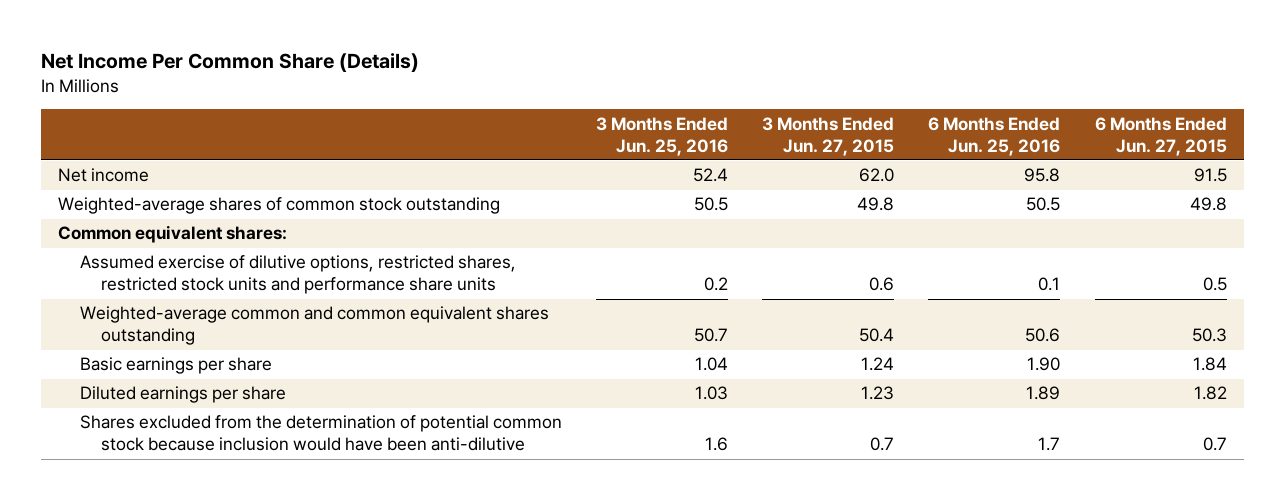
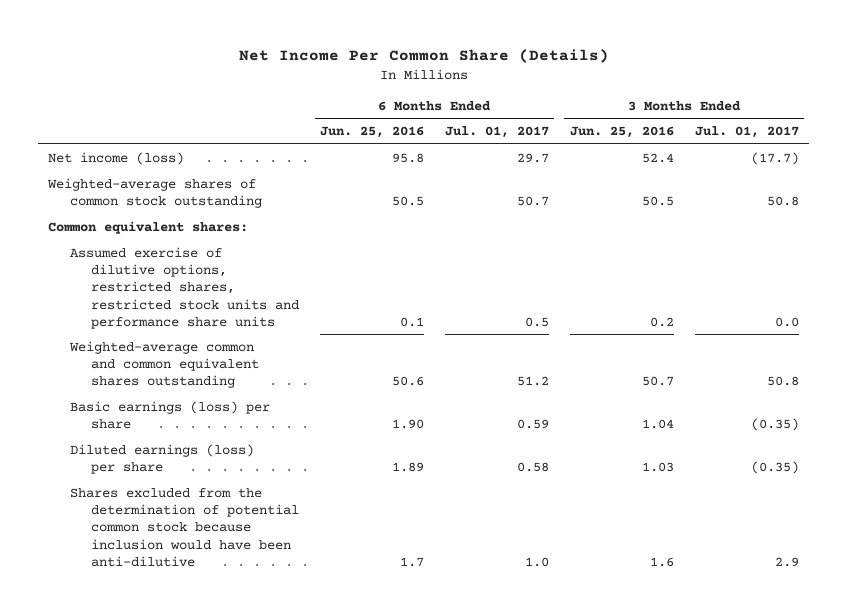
[762,116,895,156] 3 Months Ended Jun. 27, 2015 -> none
[1094,116,1227,156] 6 Months Ended Jun. 27, 2015 -> none
none -> [444,126,549,139] Jul. 01, 2017
none -> [694,126,799,139] Jul. 01, 2017
[58,168,150,183] Net income -> [48,151,185,165] Net income (loss)
[79,357,272,375] Basic earnings per share -> [69,400,270,430] Basic earnings (loss) per share
[79,386,286,404] Diluted earnings per share -> [69,443,254,475] Diluted earnings (loss) per share

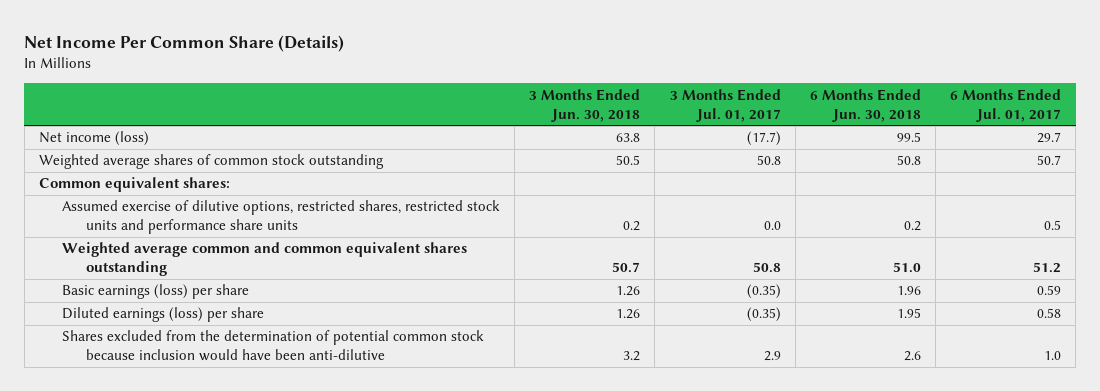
[319,126,424,139] Jun. 25, 2016 -> none
[569,126,674,139] Jun. 25, 2016 -> none
none -> [529,88,641,122] 3 Months Ended Jun. 30, 2018
none -> [809,88,921,122] 6 Months Ended Jun. 30, 2018
[47,177,262,209] Weighted-average shares of common stock outstanding -> [38,154,384,170] Weighted average shares of common stock outstanding
[68,340,259,389] Weighted-average common and common equivalent shares outstanding -> [62,242,468,277] Weighted average common and common equivalent shares outstanding

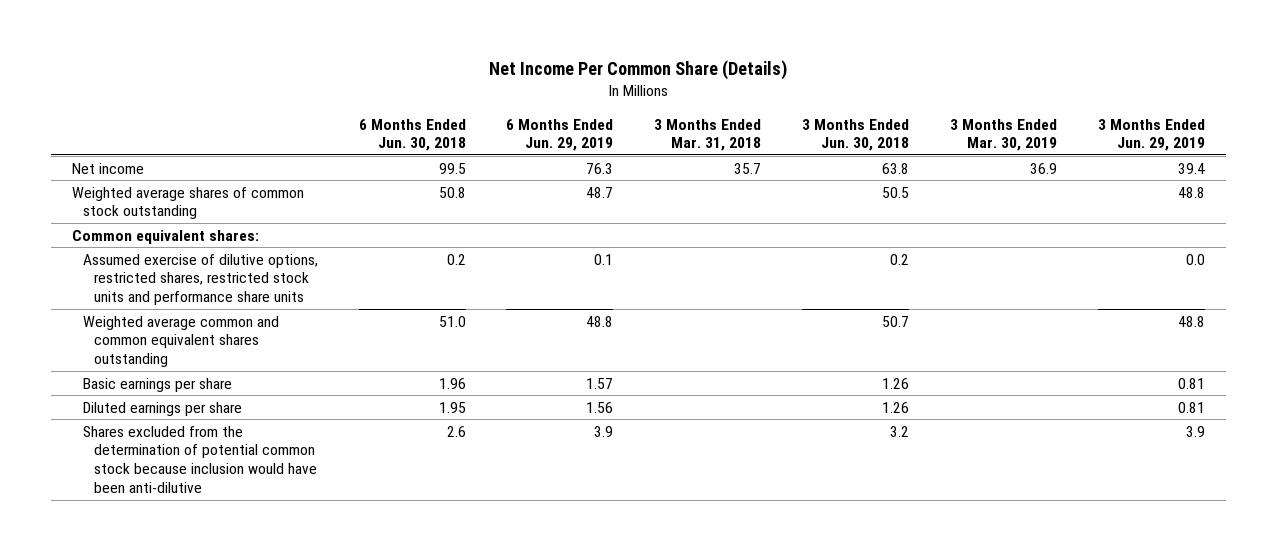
[669,88,781,122] 3 Months Ended Jul. 01, 2017 -> none
[949,88,1061,122] 6 Months Ended Jul. 01, 2017 -> none
none -> [506,118,614,152] 6 Months Ended Jun. 29, 2019
none -> [654,118,762,152] 3 Months Ended Mar. 31, 2018
none -> [950,118,1058,152] 3 Months Ended Mar. 30, 2019
none -> [1098,118,1206,152] 3 Months Ended Jun. 29, 2019
[38,131,149,147] Net income (loss) -> [71,162,144,174] Net income
[62,284,250,300] Basic earnings (loss) per share -> [82,377,232,392] Basic earnings per share
[62,307,265,323] Diluted earnings (loss) per share -> [82,401,242,416] Diluted earnings per share

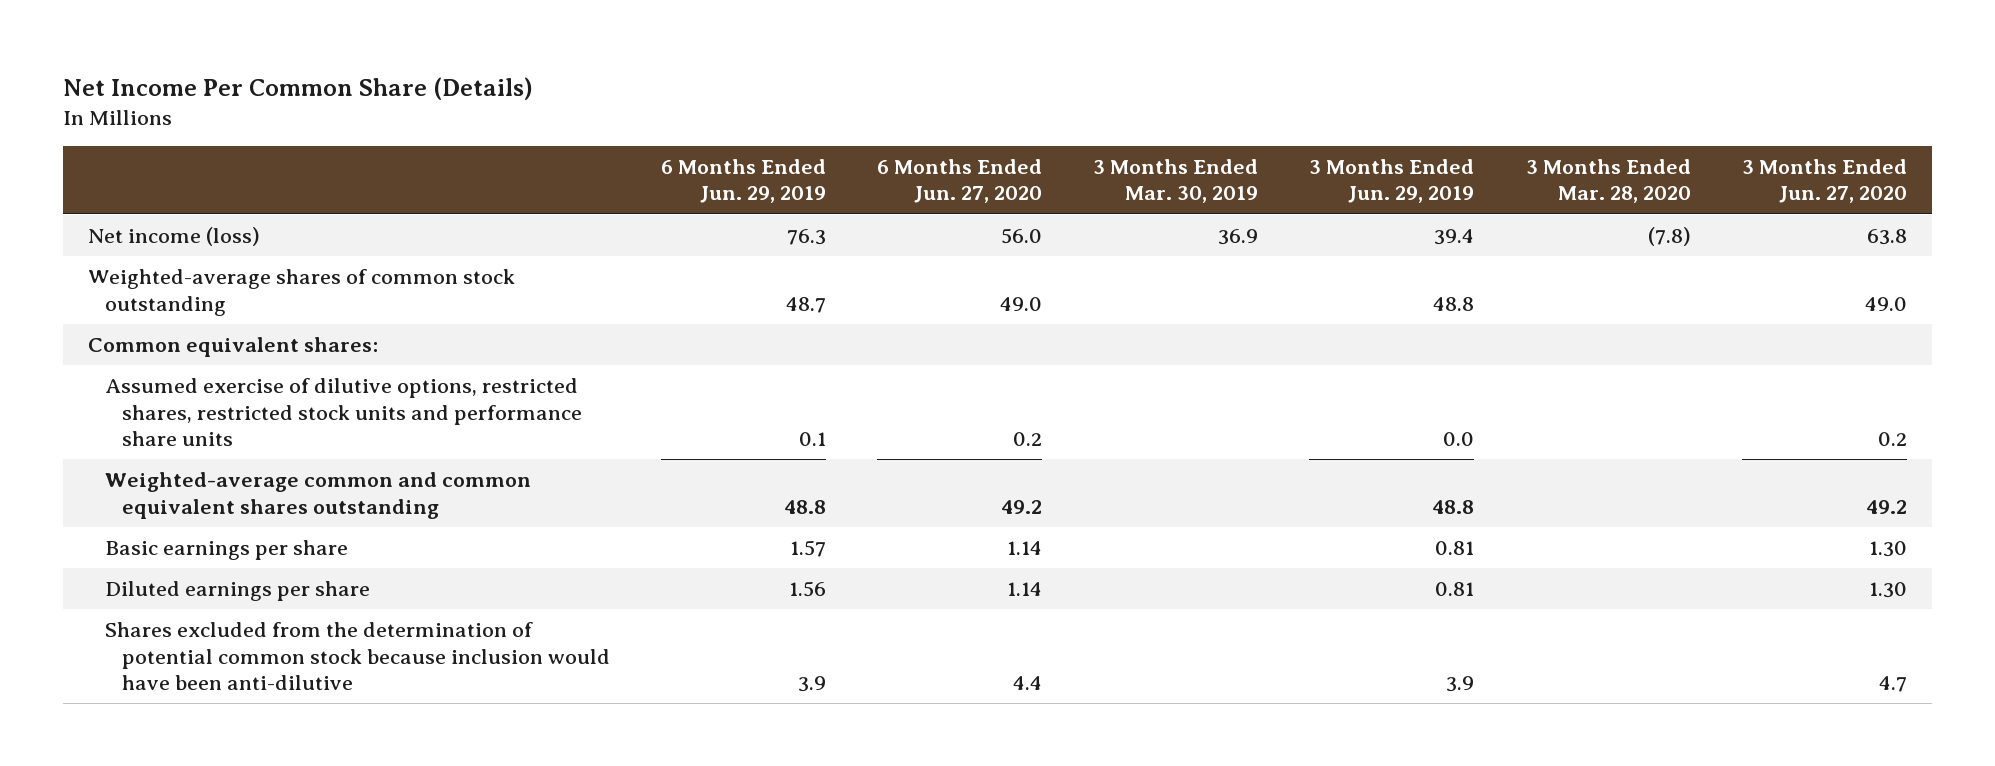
[358,118,466,152] 6 Months Ended Jun. 30, 2018 -> none
[654,118,762,152] 3 Months Ended Mar. 31, 2018 -> none
[802,118,910,152] 3 Months Ended Jun. 30, 2018 -> none
none -> [877,158,1043,204] 6 Months Ended Jun. 27, 2020
none -> [1525,158,1691,204] 3 Months Ended Mar. 28, 2020
none -> [1741,158,1907,204] 3 Months Ended Jun. 27, 2020
[71,162,144,174] Net income -> [88,226,261,246] Net income (loss)
[71,186,304,220] Weighted average shares of common stock outstanding -> [88,268,516,316] Weighted-average shares of common stock outstanding
[82,315,279,368] Weighted average common and common equivalent shares outstanding -> [105,471,532,519] Weighted-average common and common equivalent shares outstanding

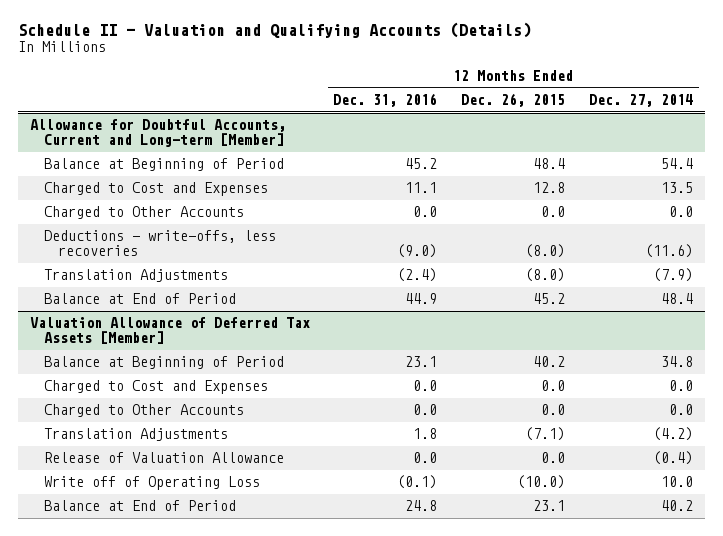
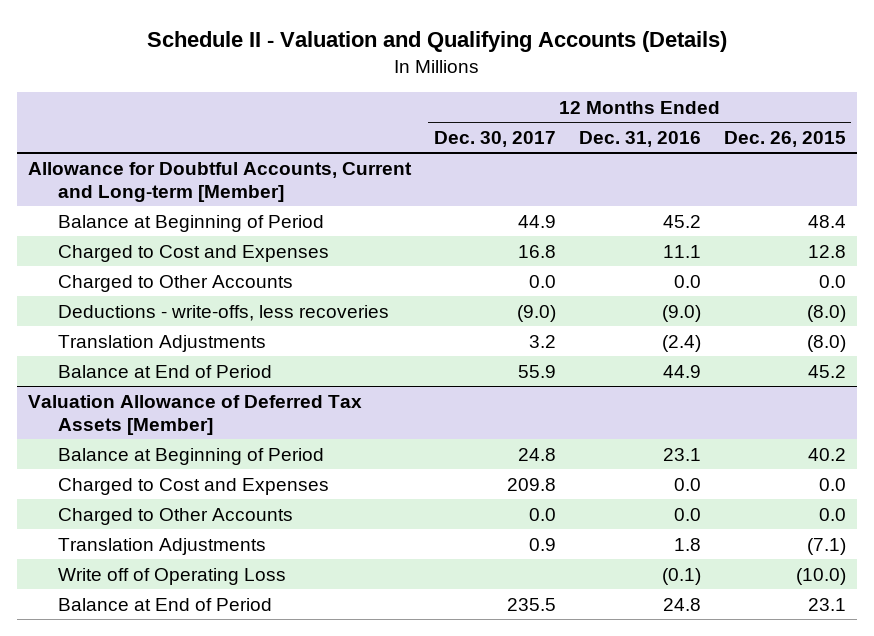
[588,94,693,108] Dec. 27, 2014 -> none
none -> [434,130,557,147] Dec. 30, 2017
[43,452,284,464] Release of Valuation Allowance -> none

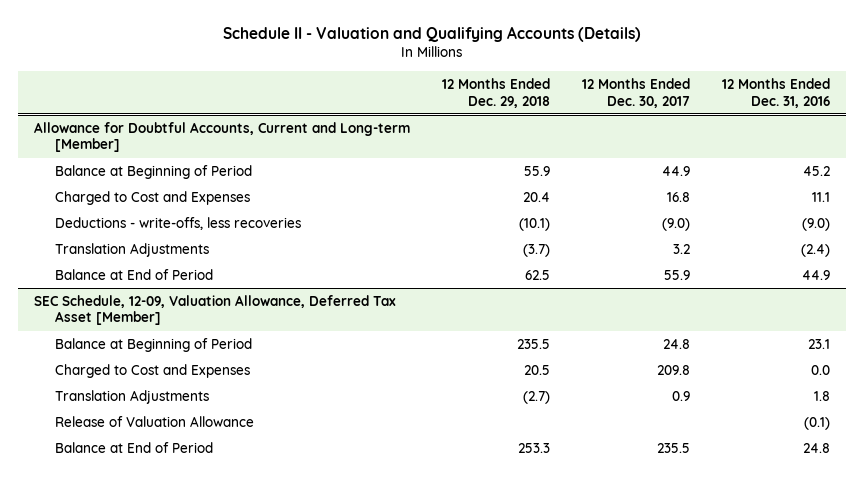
[723,130,846,147] Dec. 26, 2015 -> none
none -> [442,77,551,108] 12 Months Ended Dec. 29, 2018
[57,274,293,292] Charged to Other Accounts -> none
[28,394,363,435] Valuation Allowance of Deferred Tax Assets [Member] -> [33,294,396,326] SEC Schedule, 12-09, Valuation Allowance, Deferred Tax Asset [Member]
[57,507,293,525] Charged to Other Accounts -> none
[57,567,286,585] Write off of Operating Loss -> none
none -> [55,415,255,427] Release of Valuation Allowance

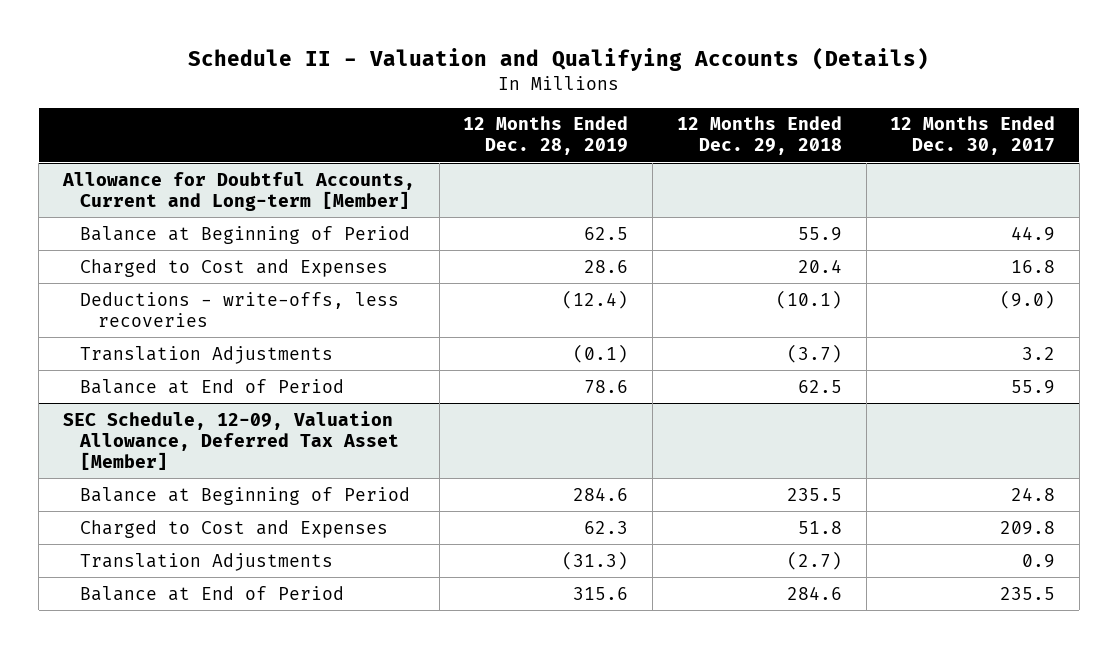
[722,77,831,108] 12 Months Ended Dec. 31, 2016 -> none
none -> [463,116,629,156] 12 Months Ended Dec. 28, 2019
[524,364,551,375] 20.5 -> [797,520,842,534] 51.8
[55,415,255,427] Release of Valuation Allowance -> none
[518,442,551,453] 253.3 -> [786,585,842,600] 284.6

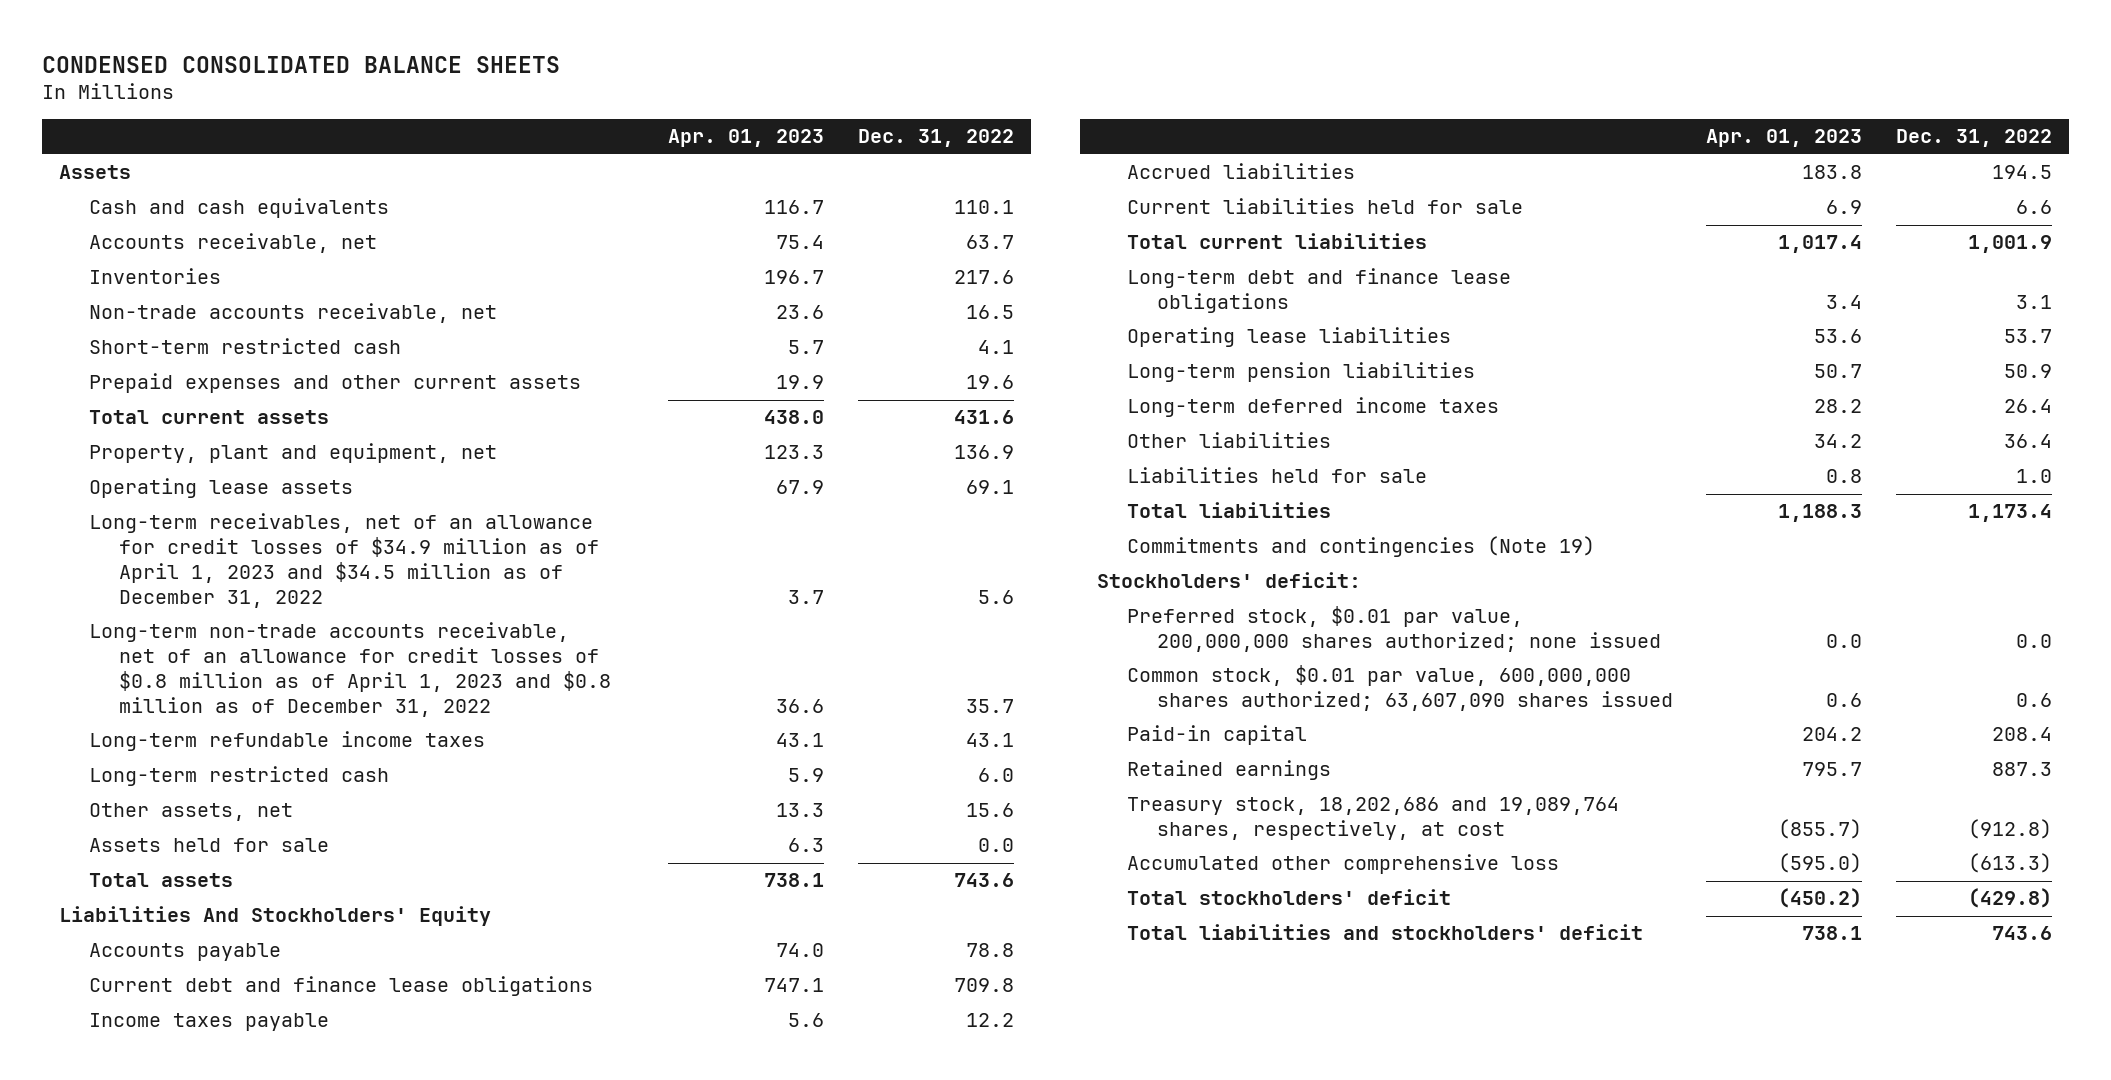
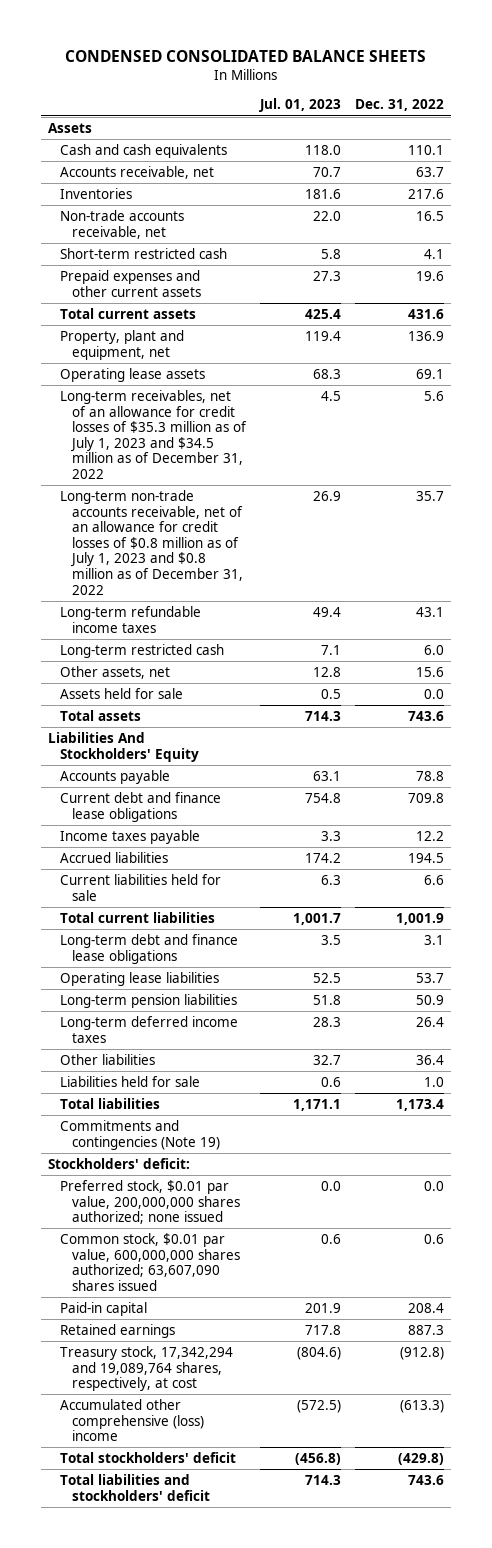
[668,129,825,148] Apr. 01, 2023 -> none
none -> [259,98,342,113] Jul. 01, 2023
[88,513,599,609] Long-term receivables, net of an allowance for credit losses of $34.9 million as of April 1, 2023 and $34.5 million as of December 31, 2022 -> [60,389,248,479] Long-term receivables, net of an allowance for credit losses of $35.3 million as of July 1, 2023 and $34.5 million as of December 31, 2022
[88,622,611,718] Long-term non-trade accounts receivable, net of an allowance for credit losses of $0.8 million as of April 1, 2023 and $0.8 million as of December 31, 2022 -> [60,489,244,595] Long-term non-trade accounts receivable, net of an allowance for credit losses of $0.8 million as of July 1, 2023 and $0.8 million as of December 31, 2022
[1126,797,1619,841] Treasury stock, 18,202,686 and 19,089,764 shares, respectively, at cost -> [60,1345,234,1392] Treasury stock, 17,342,294 and 19,089,764 shares, respectively, at cost
[1126,854,1559,875] Accumulated other comprehensive loss -> [60,1398,205,1442] Accumulated other comprehensive (loss) income

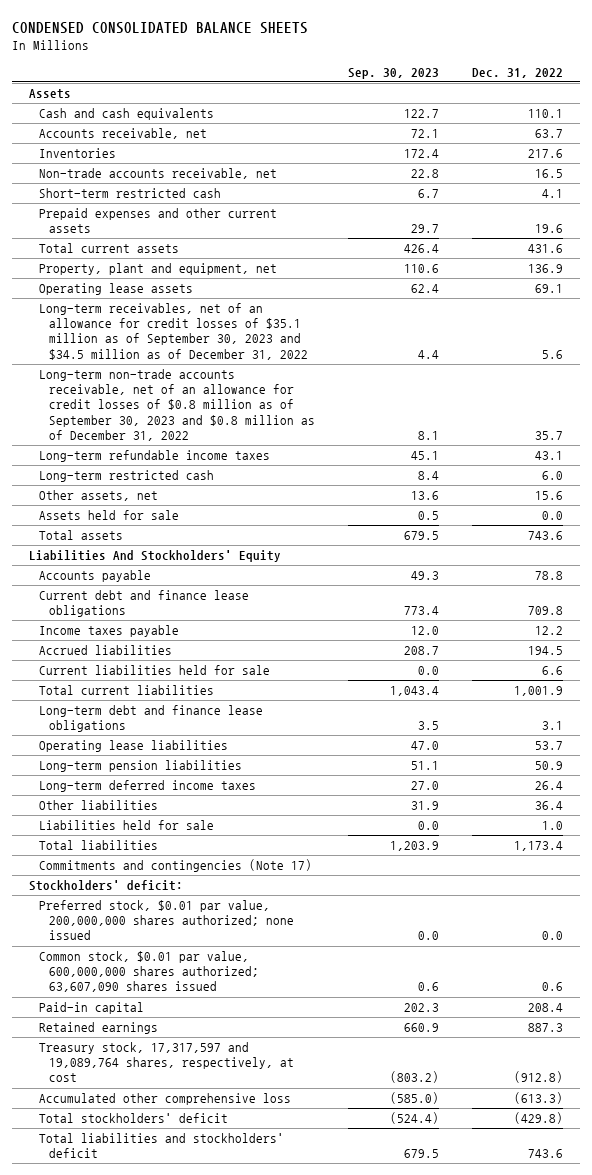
[259,98,342,113] Jul. 01, 2023 -> none
none -> [348,67,440,79] Sep. 30, 2023
[60,389,248,479] Long-term receivables, net of an allowance for credit losses of $35.3 million as of July 1, 2023 and $34.5 million as of December 31, 2022 -> [39,303,309,360] Long-term receivables, net of an allowance for credit losses of $35.1 million as of September 30, 2023 and $34.5 million as of December 31, 2022
[60,489,244,595] Long-term non-trade accounts receivable, net of an allowance for credit losses of $0.8 million as of July 1, 2023 and $0.8 million as of December 31, 2022 -> [39,369,316,441] Long-term non-trade accounts receivable, net of an allowance for credit losses of $0.8 million as of September 30, 2023 and $0.8 million as of December 31, 2022
[60,1119,221,1150] Commitments and contingencies (Note 19) -> [39,859,313,873] Commitments and contingencies (Note 17)
[60,1345,234,1392] Treasury stock, 17,342,294 and 19,089,764 shares, respectively, at cost -> [39,1042,295,1083] Treasury stock, 17,317,597 and 19,089,764 shares, respectively, at cost
[60,1398,205,1442] Accumulated other comprehensive (loss) income -> [39,1093,292,1106] Accumulated other comprehensive loss

